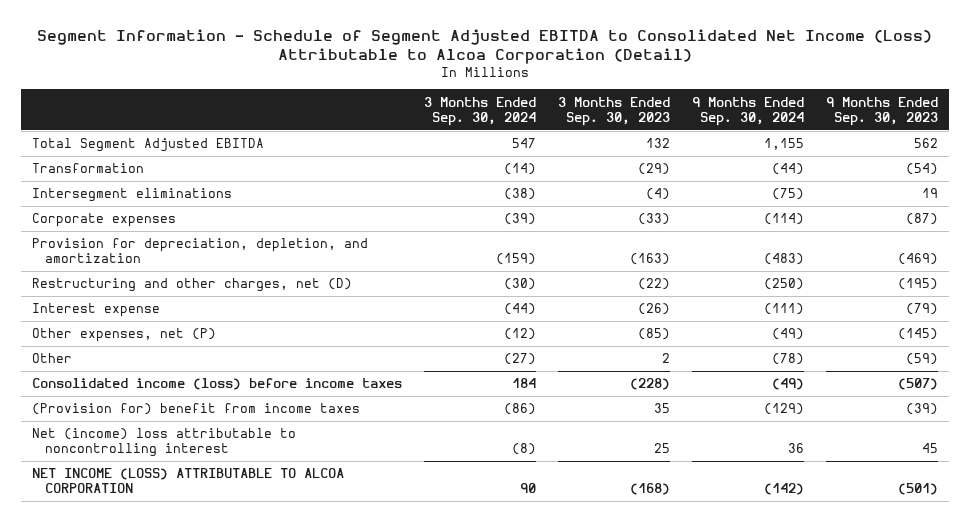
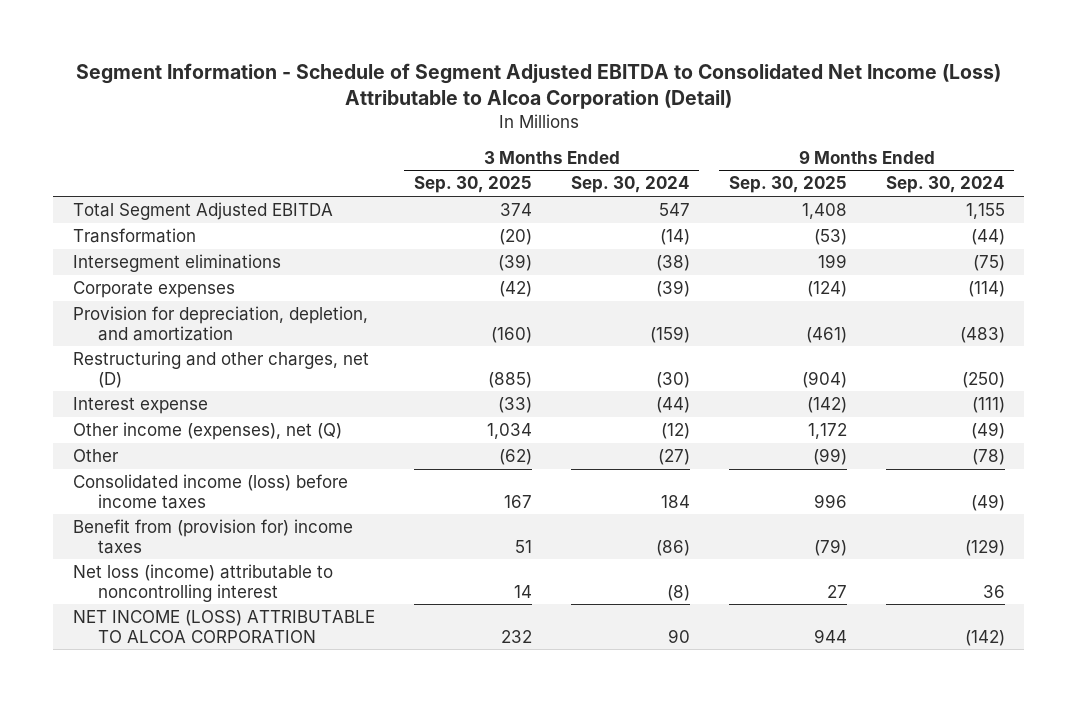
[558,96,671,126] 3 Months Ended Sep. 30, 2023 -> none
[825,96,938,126] 9 Months Ended Sep. 30, 2023 -> none
none -> [413,176,532,194] Sep. 30, 2025
none -> [728,176,847,194] Sep. 30, 2025
[32,328,217,343] Other expenses, net (P) -> [72,421,342,440] Other income (expenses), net (Q)
[32,403,361,416] (Provision for) benefit from income taxes -> [72,518,353,554] Benefit from (provision for) income taxes
[32,428,297,458] Net (income) loss attributable to noncontrolling interest -> [72,563,333,602] Net loss (income) attributable to noncontrolling interest

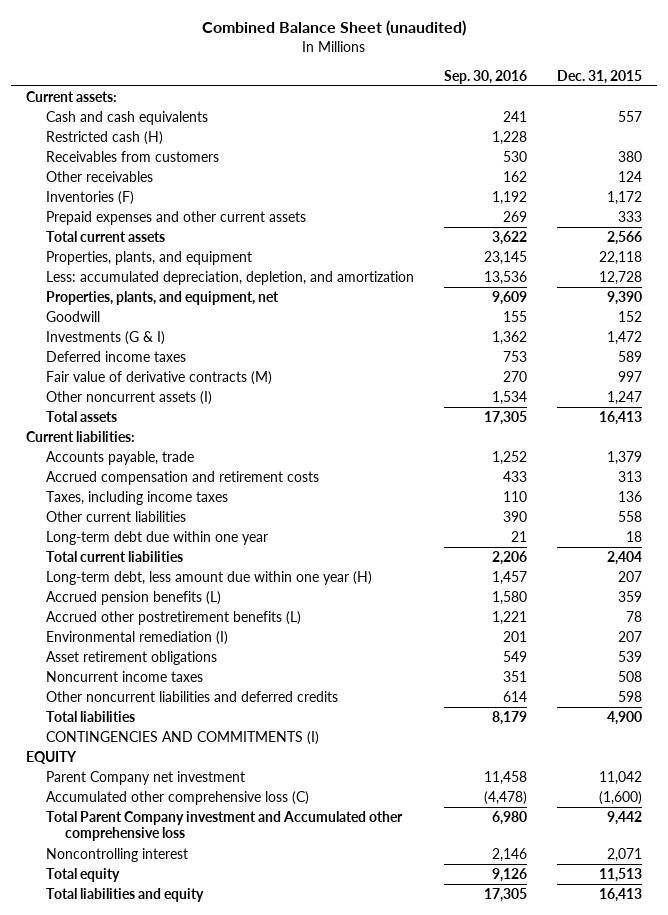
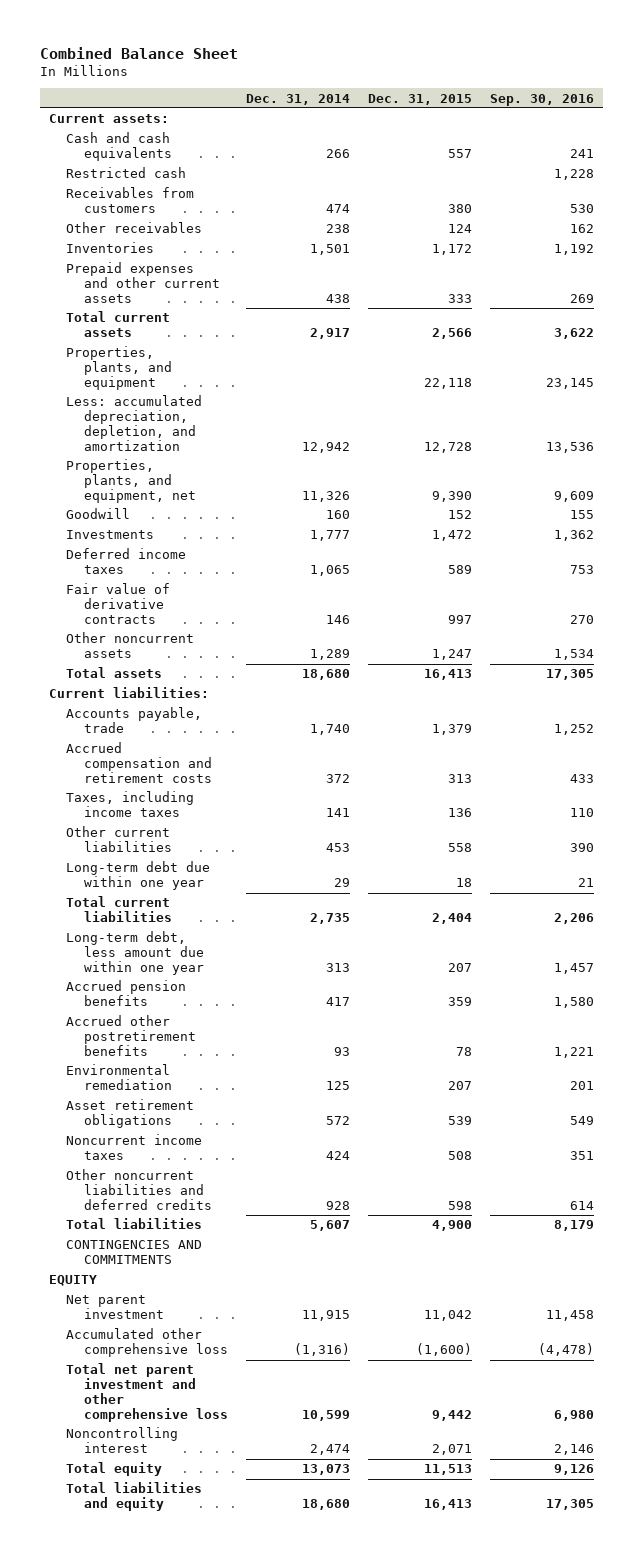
[202,19,467,36] Combined Balance Sheet (unaudited) -> [39,46,238,59] Combined Balance Sheet
none -> [245,93,350,105] Dec. 31, 2014
[45,131,163,146] Restricted cash (H) -> [66,167,187,179] Restricted cash
[45,191,134,206] Inventories (F) -> [66,242,155,254] Inventories
[45,331,165,346] Investments (G & I) -> [66,530,155,540] Investments
[45,371,272,386] Fair value of derivative contracts (M) -> [66,583,171,625] Fair value of derivative contracts
[45,391,212,406] Other noncurrent assets (I) -> [66,632,195,659] Other noncurrent assets
[45,571,372,586] Long-term debt, less amount due within one year (H) -> [66,931,204,976] Long-term debt, less amount due within one year
[45,591,221,606] Accrued pension benefits (L) -> [66,980,187,1007] Accrued pension benefits
[45,611,301,626] Accrued other postretirement benefits (L) -> [66,1015,196,1057] Accrued other postretirement benefits
[45,631,228,646] Environmental remediation (I) -> [66,1064,172,1091] Environmental remediation
[45,731,319,746] CONTINGENCIES AND COMMITMENTS (I) -> [66,1240,203,1265] CONTINGENCIES AND COMMITMENTS
[45,771,245,786] Parent Company net investment -> [66,1295,164,1320] Net parent investment
[45,791,309,806] Accumulated other comprehensive loss (C) -> [66,1328,228,1358] Accumulated other comprehensive loss
[45,811,403,842] Total Parent Company investment and Accumulated other comprehensive loss -> [66,1363,228,1422] Total net parent investment and other comprehensive loss

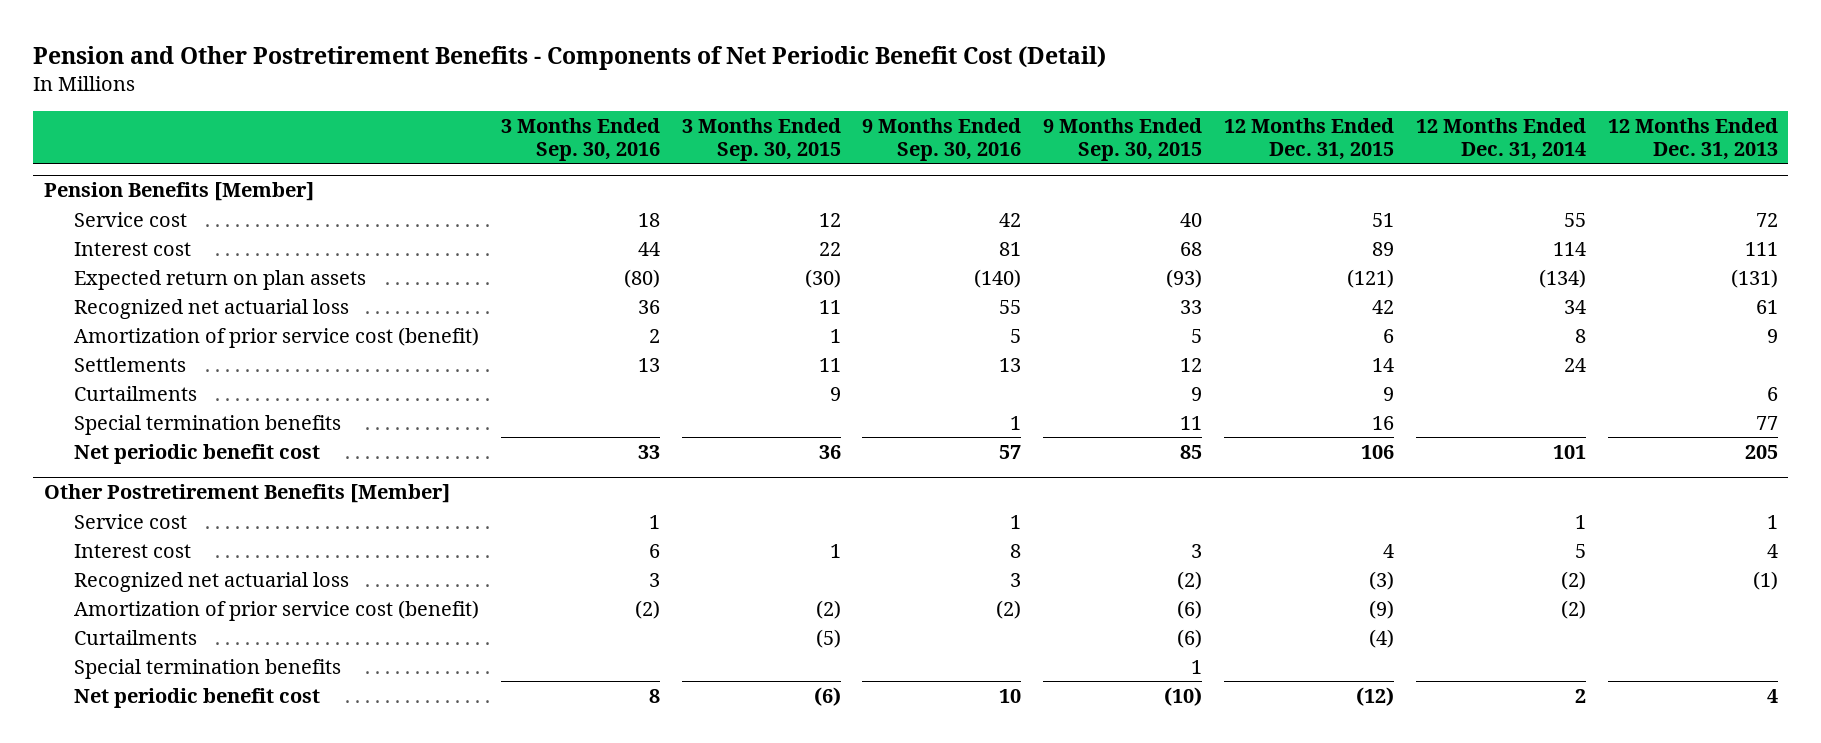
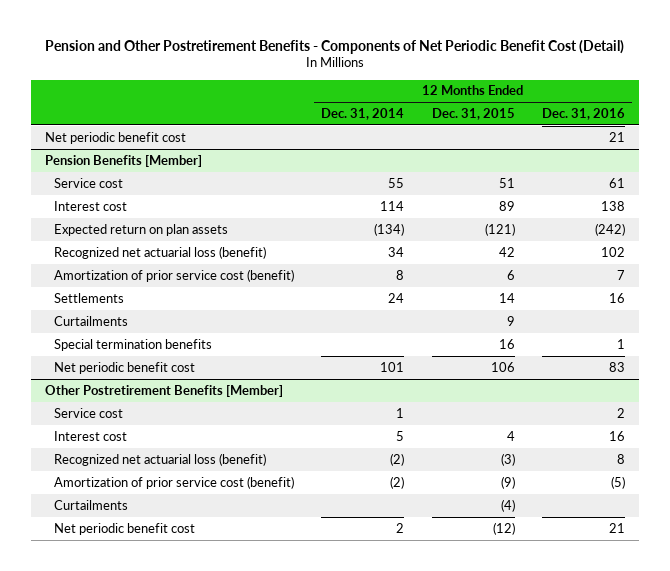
[500,117,660,161] 3 Months Ended Sep. 30, 2016 -> none
[681,117,841,161] 3 Months Ended Sep. 30, 2015 -> none
[862,117,1022,161] 9 Months Ended Sep. 30, 2016 -> none
[1043,117,1203,161] 9 Months Ended Sep. 30, 2015 -> none
[1607,117,1778,160] 12 Months Ended Dec. 31, 2013 -> none
none -> [542,107,626,120] Dec. 31, 2016
none -> [45,131,187,144] Net periodic benefit cost
[74,298,350,319] Recognized net actuarial loss -> [53,245,266,259] Recognized net actuarial loss (benefit)
[74,571,350,592] Recognized net actuarial loss -> [53,452,266,466] Recognized net actuarial loss (benefit)
[74,658,342,679] Special termination benefits -> none

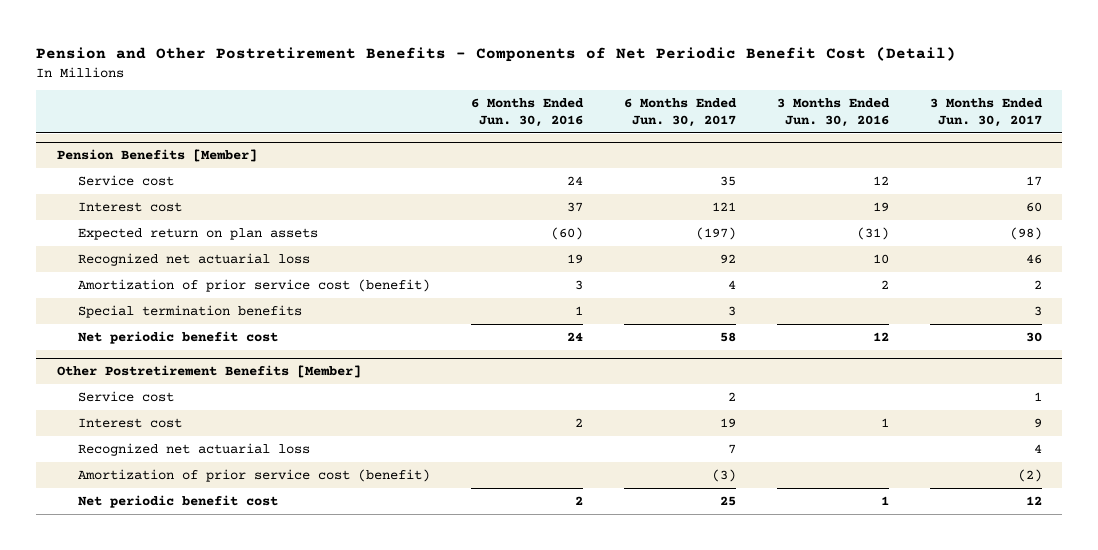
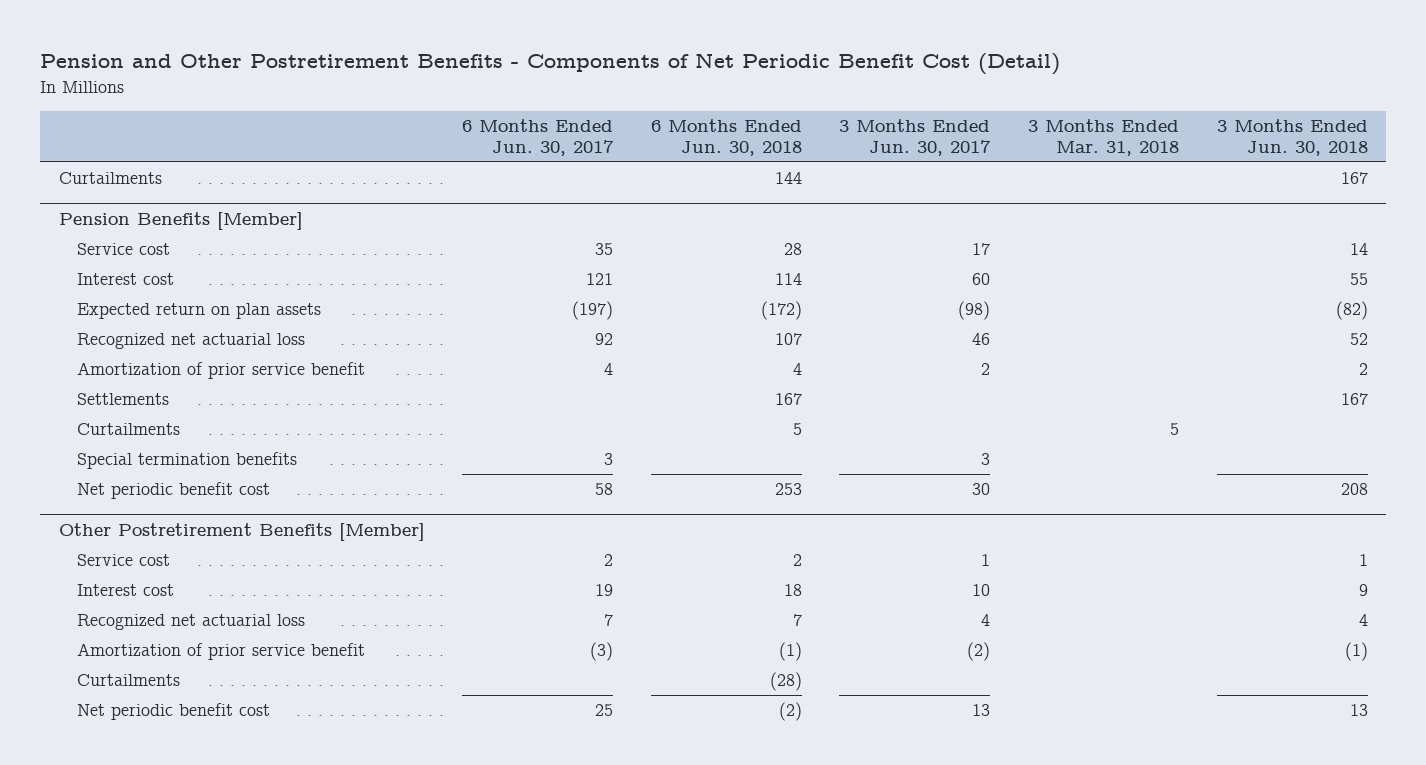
[471,98,585,127] 6 Months Ended Jun. 30, 2016 -> none
[776,98,890,127] 3 Months Ended Jun. 30, 2016 -> none
none -> [650,118,802,157] 6 Months Ended Jun. 30, 2018
none -> [1028,118,1180,157] 3 Months Ended Mar. 31, 2018
none -> [1216,118,1368,157] 3 Months Ended Jun. 30, 2018
none -> [58,172,162,185] Curtailments
[78,278,431,292] Amortization of prior service cost (benefit) -> [76,362,365,380] Amortization of prior service benefit
none -> [76,393,169,406] Settlements
none -> [76,423,180,436] Curtailments
[1033,417,1042,428] 9 -> [972,584,991,597] 10
[78,468,431,482] Amortization of prior service cost (benefit) -> [76,643,365,661] Amortization of prior service benefit
none -> [76,674,180,687] Curtailments
[1025,495,1042,505] 12 -> [972,704,991,717] 13

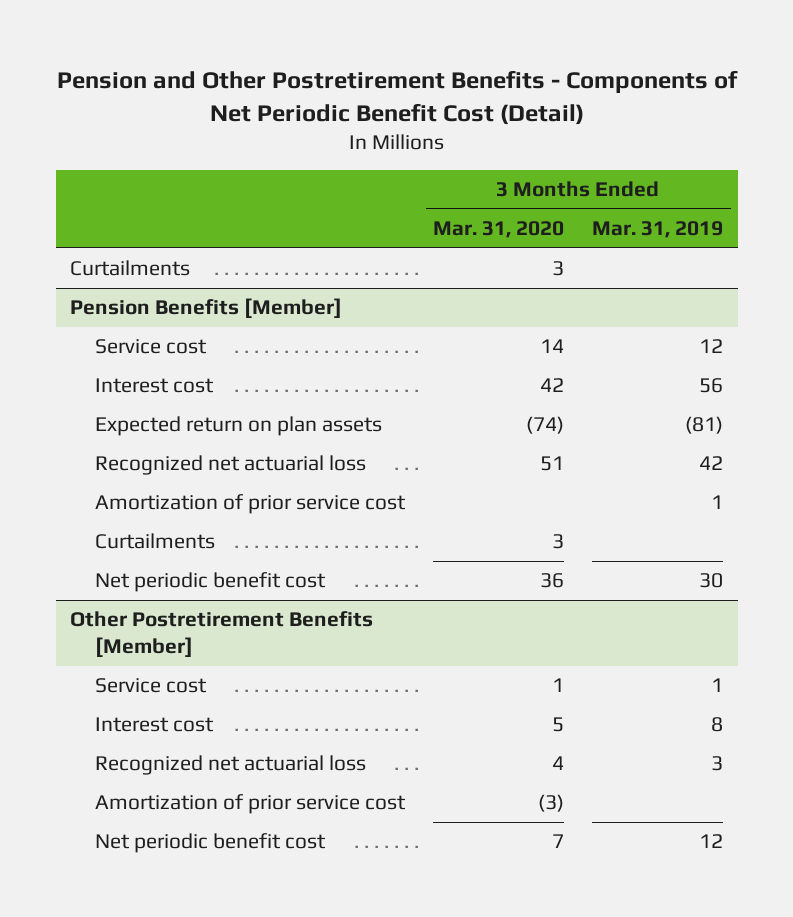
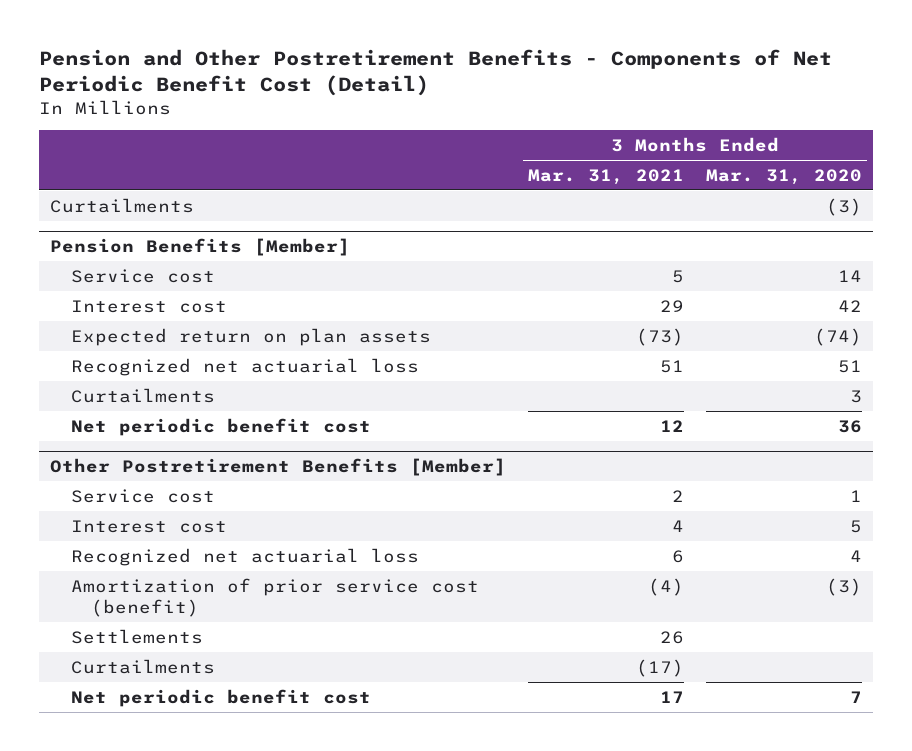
[592,221,724,239] Mar. 31, 2019 -> none
none -> [528,168,685,185] Mar. 31, 2021
[552,261,565,277] 3 -> [825,197,862,216] (3)
[94,494,406,515] Amortization of prior service cost -> none
[94,794,406,815] Amortization of prior service cost -> [70,577,479,618] Amortization of prior service cost (benefit)
none -> [70,628,203,644] Settlements
none -> [70,658,215,674] Curtailments

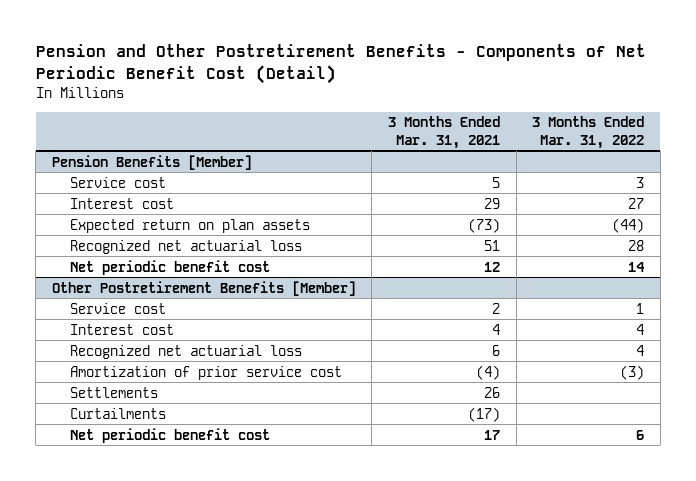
[705,168,862,185] Mar. 31, 2020 -> none
none -> [532,116,645,149] 3 Months Ended Mar. 31, 2022
[50,197,195,213] Curtailments -> none
[70,387,215,403] Curtailments -> none
[70,577,479,618] Amortization of prior service cost (benefit) -> [70,365,343,380] Amortization of prior service cost

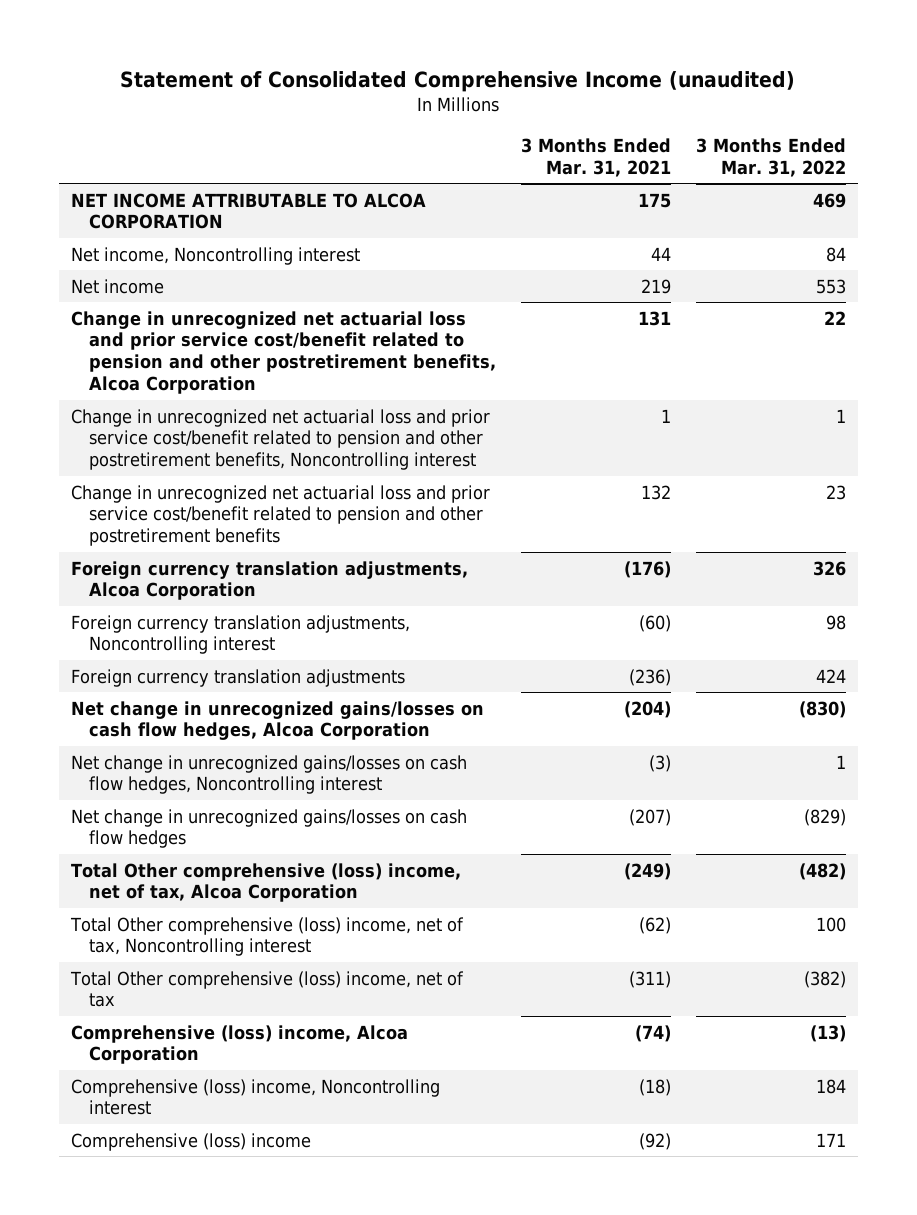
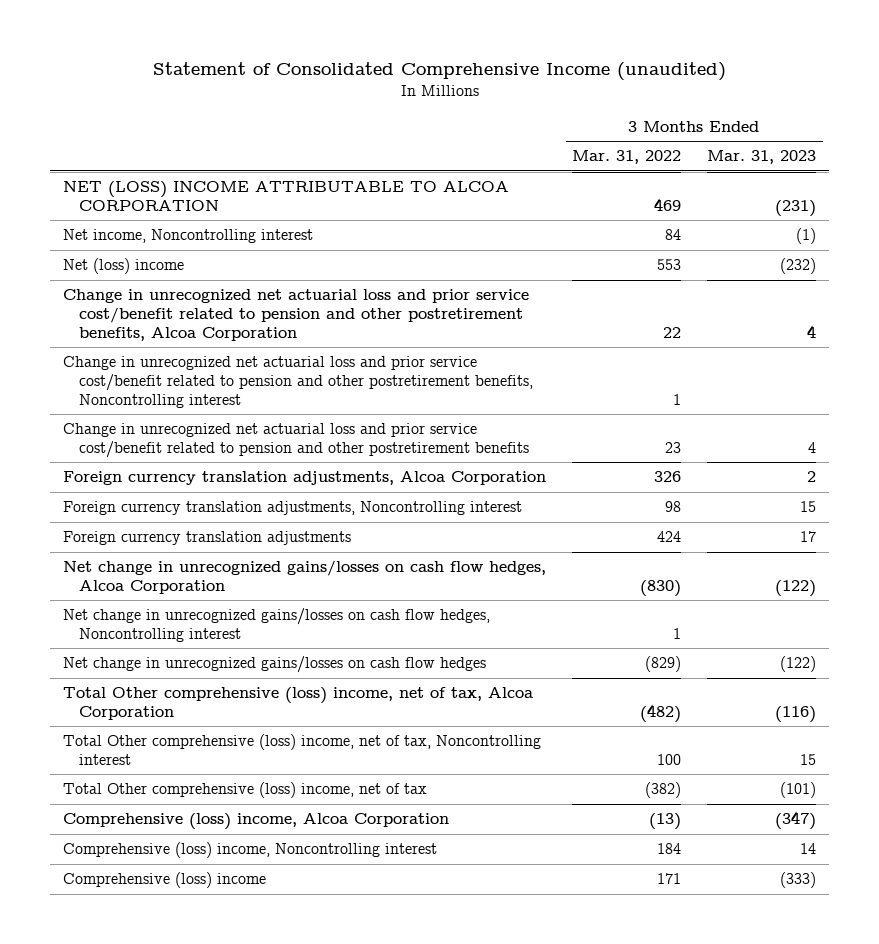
[520,137,671,177] 3 Months Ended Mar. 31, 2021 -> none
none -> [707,150,817,165] Mar. 31, 2023
[71,192,427,230] NET INCOME ATTRIBUTABLE TO ALCOA CORPORATION -> [63,181,510,211] NET (LOSS) INCOME ATTRIBUTABLE TO ALCOA CORPORATION
[71,278,165,294] Net income -> [63,258,185,275] Net (loss) income

